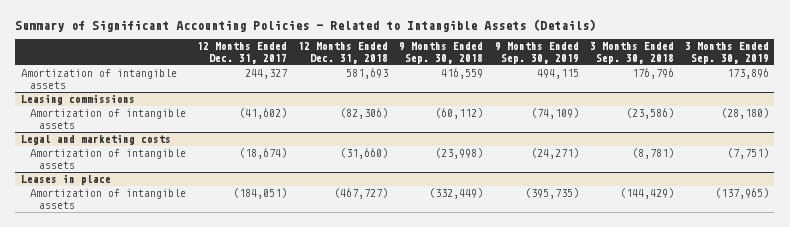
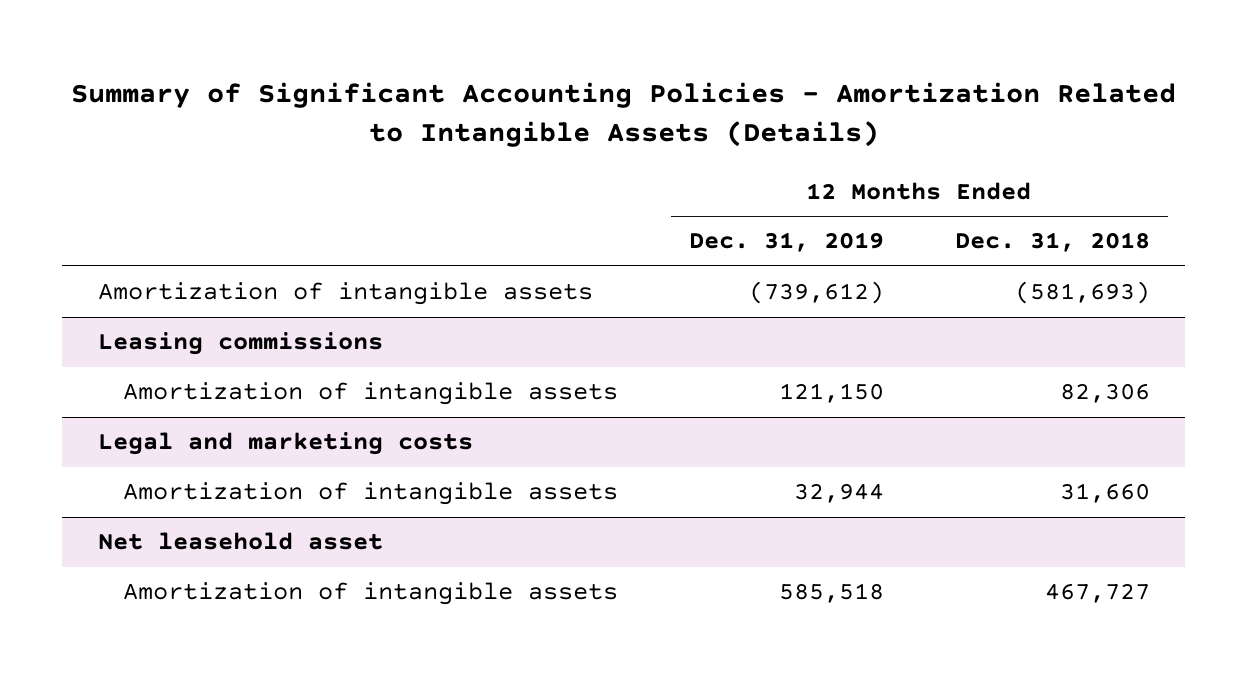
[15,18,597,32] Summary of Significant Accounting Policies - Related to Intangible Assets (Details) -> [70,81,1176,148] Summary of Significant Accounting Policies - Amortization Related to Intangible Assets (Details)
[197,42,288,65] 12 Months Ended Dec. 31, 2017 -> none
[399,42,484,65] 9 Months Ended Sep. 30, 2018 -> none
[494,42,579,65] 9 Months Ended Sep. 30, 2019 -> none
[589,42,674,65] 3 Months Ended Sep. 30, 2018 -> none
[684,42,769,65] 3 Months Ended Sep. 30, 2019 -> none
none -> [688,232,884,253] Dec. 31, 2019
[346,68,389,80] 581,693 -> [1014,281,1150,305] (581,693)
[340,108,389,120] (82,306) -> [1059,383,1150,404] 82,306
[340,148,389,160] (31,660) -> [1059,483,1150,504] 31,660
[20,174,111,186] Leases in place -> [97,532,383,551] Net leasehold asset
[334,188,389,200] (467,727) -> [1044,583,1150,604] 467,727

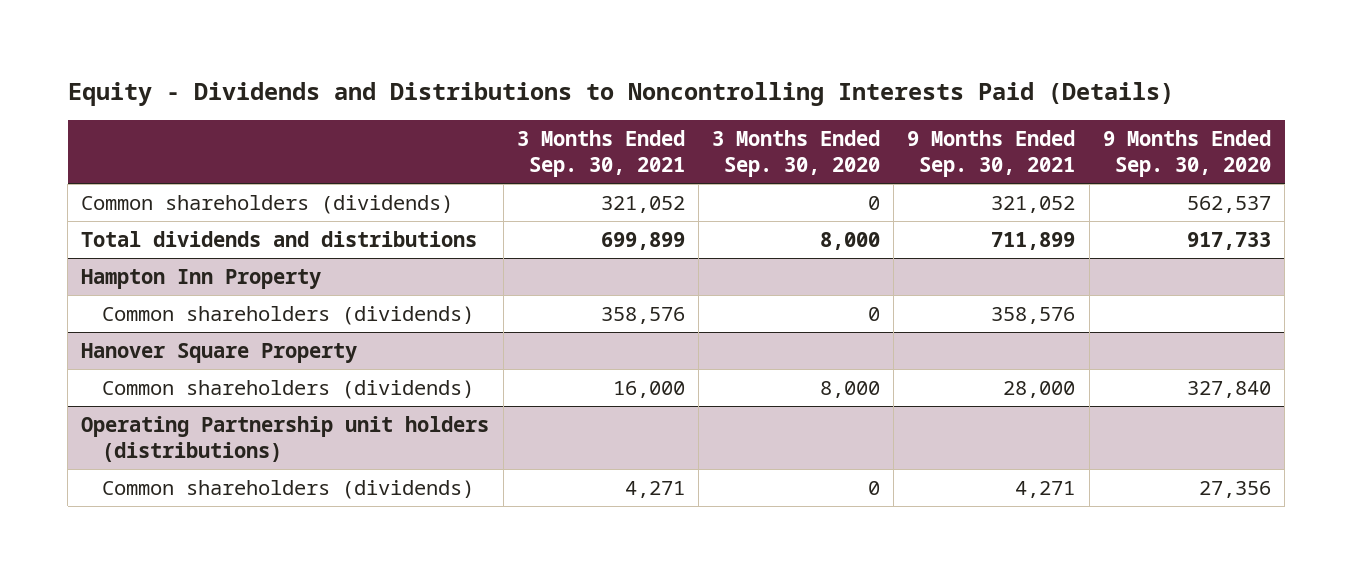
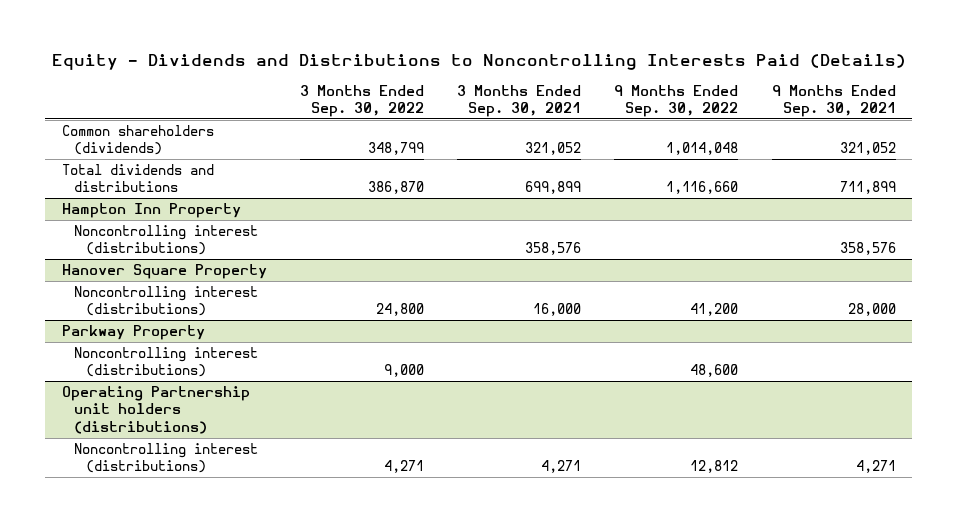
[712,129,881,178] 3 Months Ended Sep. 30, 2020 -> none
[1102,129,1271,178] 9 Months Ended Sep. 30, 2020 -> none
none -> [299,84,424,117] 3 Months Ended Sep. 30, 2022
none -> [614,84,739,117] 9 Months Ended Sep. 30, 2022
[101,305,474,325] Common shareholders (dividends) -> [73,225,258,256] Noncontrolling interest (distributions)
[101,379,474,399] Common shareholders (dividends) -> [73,286,258,317] Noncontrolling interest (distributions)
none -> [61,325,205,341] Parkway Property
none -> [73,347,258,378] Noncontrolling interest (distributions)
[101,479,474,499] Common shareholders (dividends) -> [73,443,258,474] Noncontrolling interest (distributions)

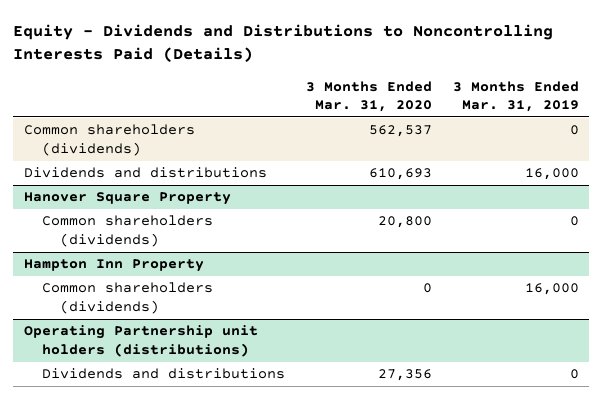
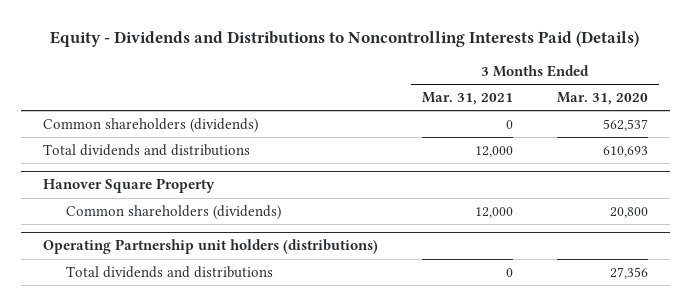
[452,80,579,113] 3 Months Ended Mar. 31, 2019 -> none
none -> [421,92,513,106] Mar. 31, 2021
[23,167,267,179] Dividends and distributions -> [42,143,250,156] Total dividends and distributions
[23,259,204,273] Hampton Inn Property -> none
[41,282,213,315] Common shareholders (dividends) -> none
[41,368,285,380] Dividends and distributions -> [65,265,273,278] Total dividends and distributions

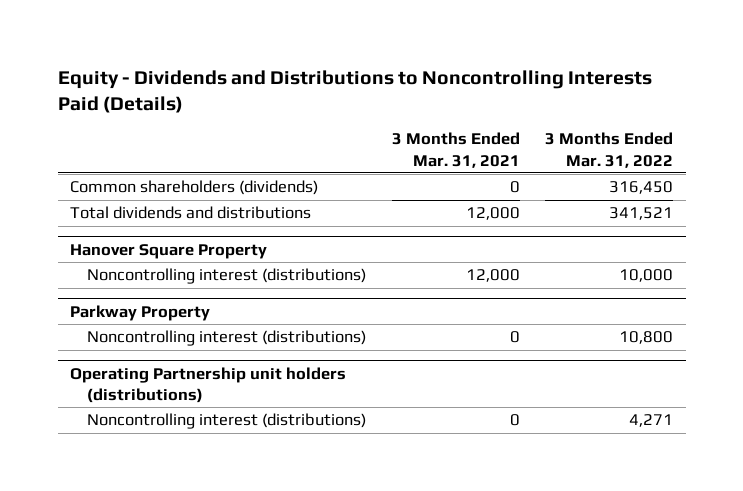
[556,92,648,106] Mar. 31, 2020 -> none
none -> [545,132,674,168] 3 Months Ended Mar. 31, 2022
[65,204,281,220] Common shareholders (dividends) -> none
none -> [87,268,367,285] Noncontrolling interest (distributions)
none -> [70,304,211,321] Parkway Property
none -> [87,330,367,347] Noncontrolling interest (distributions)
[65,265,273,278] Total dividends and distributions -> none
none -> [87,413,367,430] Noncontrolling interest (distributions)

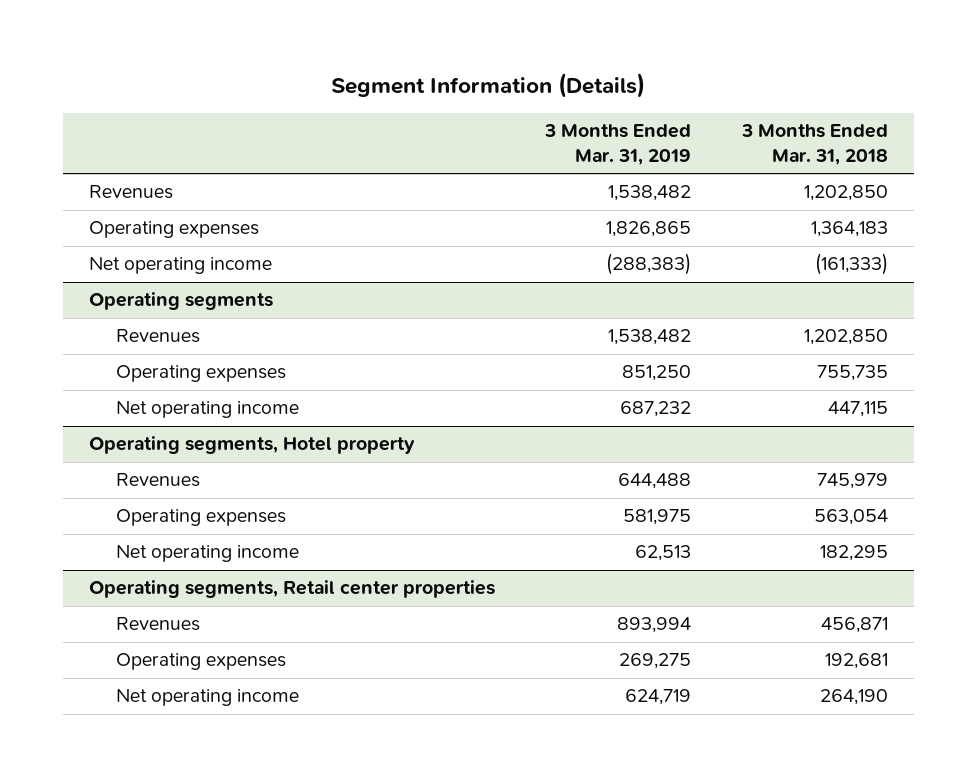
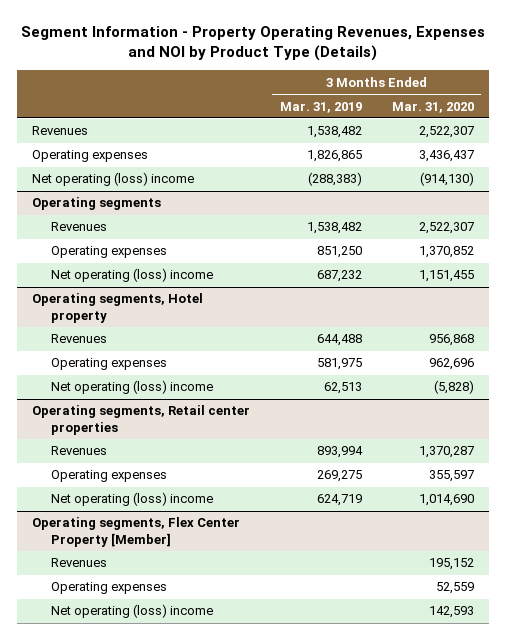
[331,73,646,99] Segment Information (Details) -> [20,26,485,62] Segment Information - Property Operating Revenues, Expenses and NOI by Product Type (Details)
[741,124,889,166] 3 Months Ended Mar. 31, 2018 -> none
none -> [391,101,474,113] Mar. 31, 2020
[88,257,272,275] Net operating income -> [32,172,195,187] Net operating (loss) income
[116,401,300,419] Net operating income -> [50,268,213,283] Net operating (loss) income
[116,545,300,563] Net operating income -> [50,380,213,395] Net operating (loss) income
[116,689,300,707] Net operating income -> [50,492,213,507] Net operating (loss) income
none -> [32,517,241,548] Operating segments, Flex Center Property [Member]
none -> [50,558,107,568] Revenues
none -> [50,582,167,595] Operating expenses
none -> [50,604,213,619] Net operating (loss) income

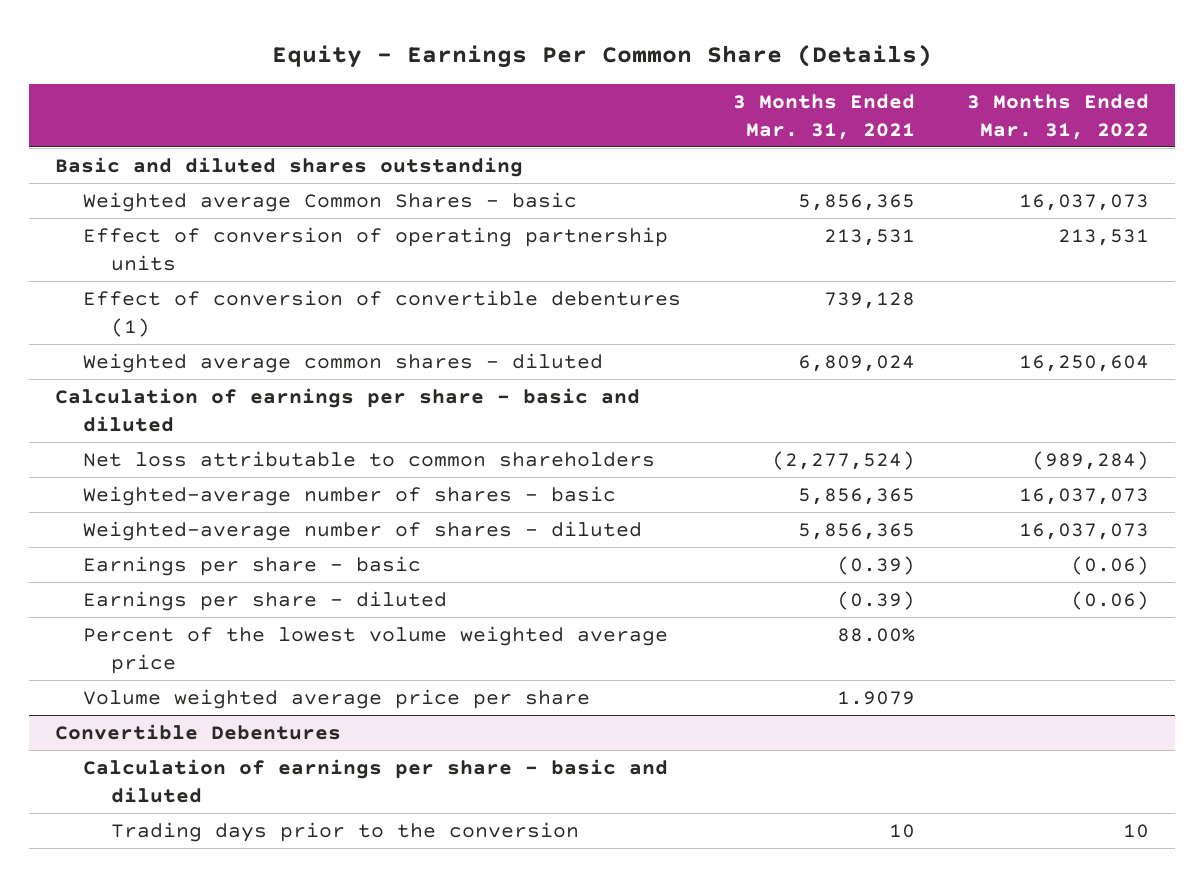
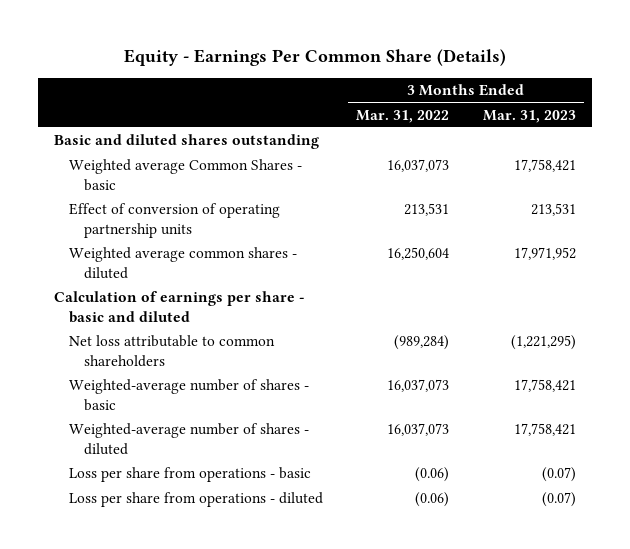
[732,93,915,140] 3 Months Ended Mar. 31, 2021 -> none
none -> [482,109,576,123] Mar. 31, 2023
[82,289,681,337] Effect of conversion of convertible debentures (1) -> none
[82,625,668,674] Percent of the lowest volume weighted average price -> none
[82,688,590,709] Volume weighted average price per share -> none
[54,723,341,740] Convertible Debentures -> none
[82,758,668,803] Calculation of earnings per share - basic and diluted -> none
[110,821,579,842] Trading days prior to the conversion -> none
[82,555,421,576] Earnings per share - basic -> [69,467,312,483] Loss per share from operations - basic
[82,590,447,611] Earnings per share - diluted -> [69,492,324,508] Loss per share from operations - diluted

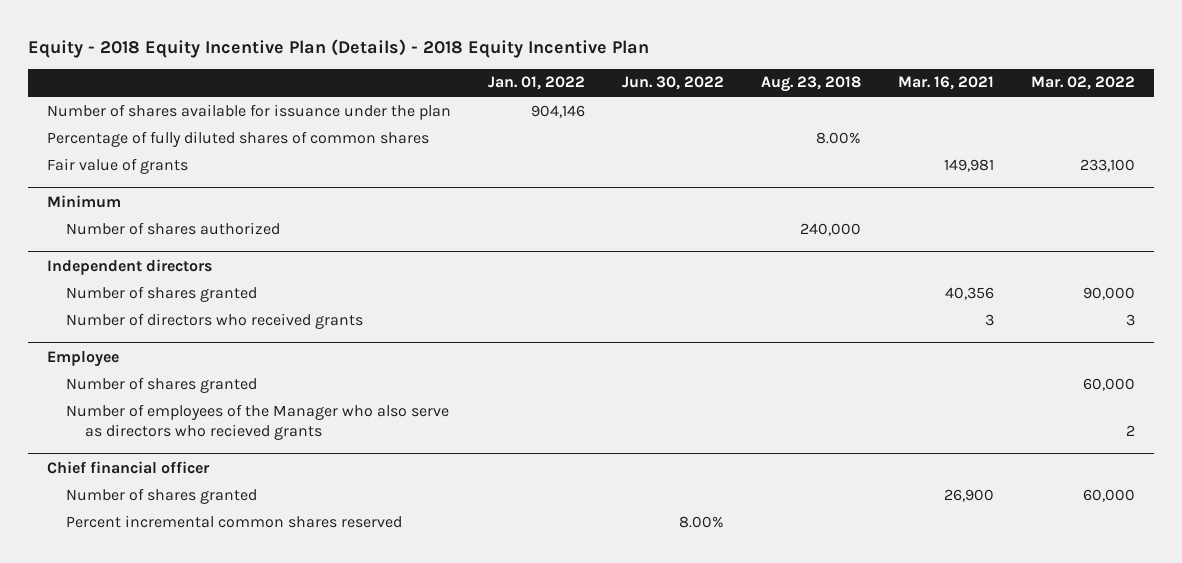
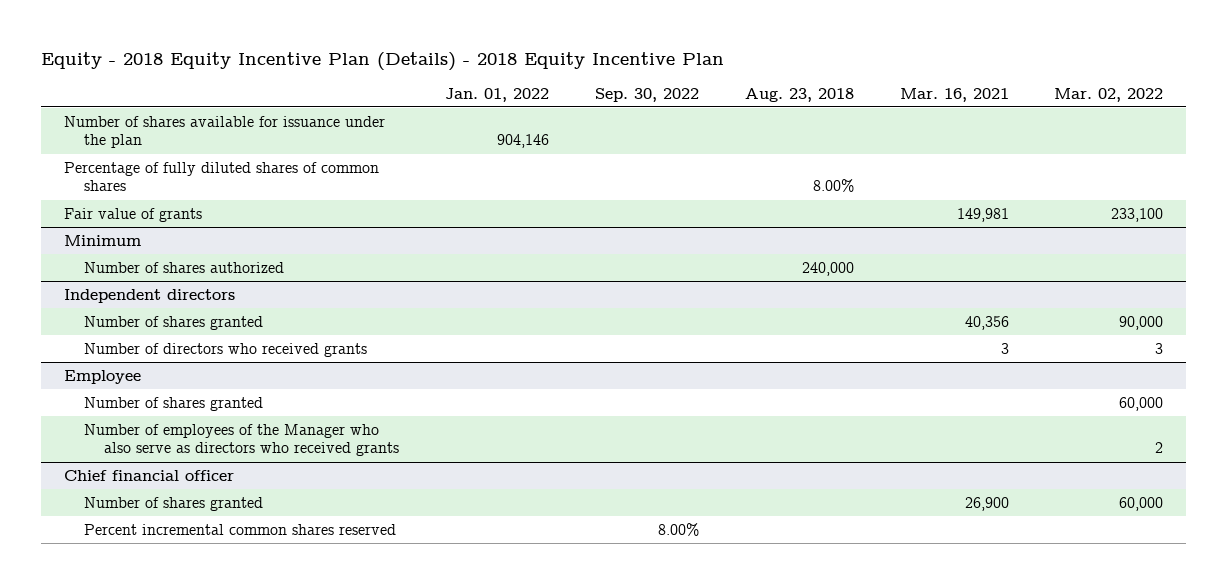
[621,76,724,91] Jun. 30, 2022 -> none
none -> [594,87,699,102] Sep. 30, 2022
[65,403,449,440] Number of employees of the Manager who also serve as directors who recieved grants -> [83,423,400,457] Number of employees of the Manager who also serve as directors who received grants

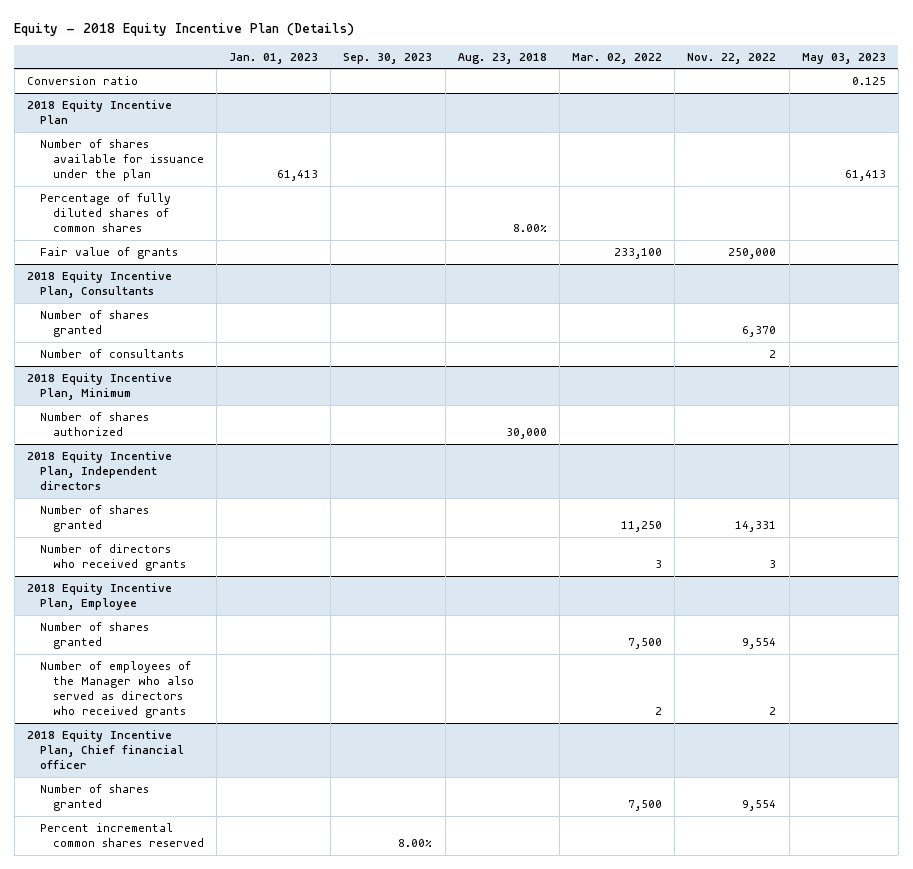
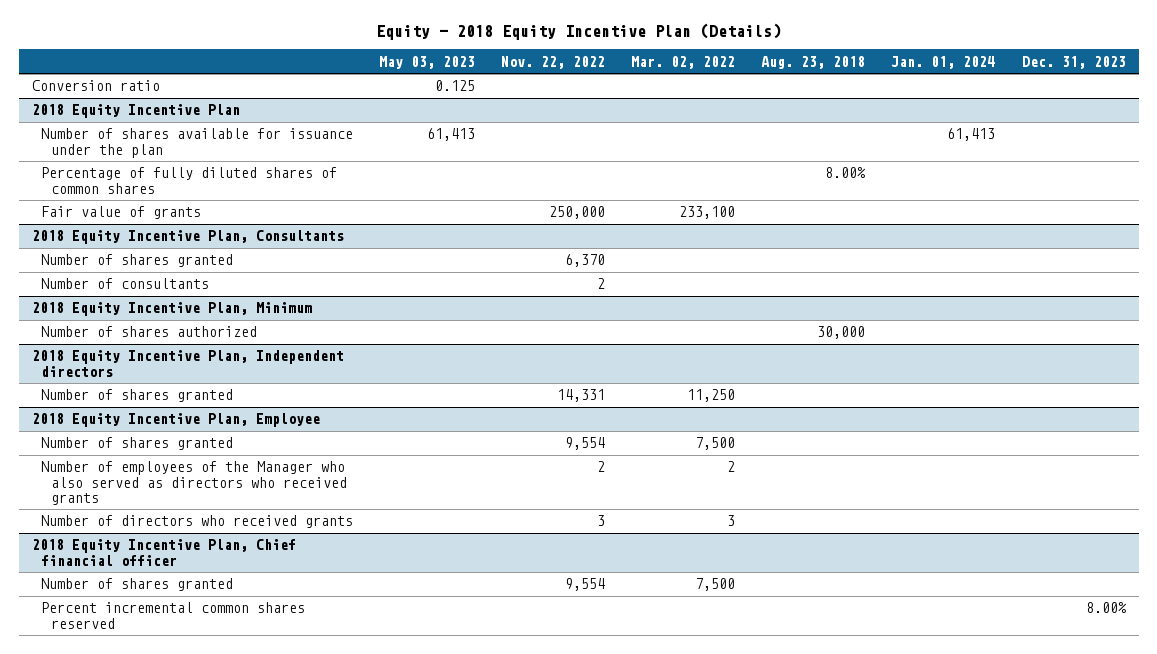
[229,52,319,64] Jan. 01, 2023 -> none
[343,52,433,64] Sep. 30, 2023 -> none
none -> [891,55,996,69] Jan. 01, 2024
none -> [1021,55,1126,69] Dec. 31, 2023
[39,543,186,572] Number of directors who received grants -> none
none -> [41,515,354,529] Number of directors who received grants

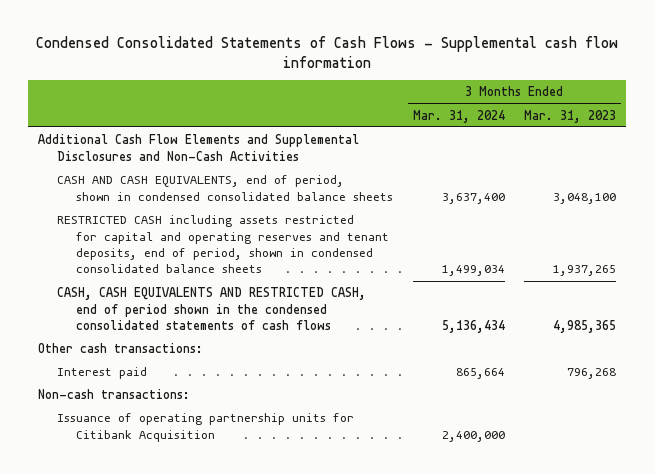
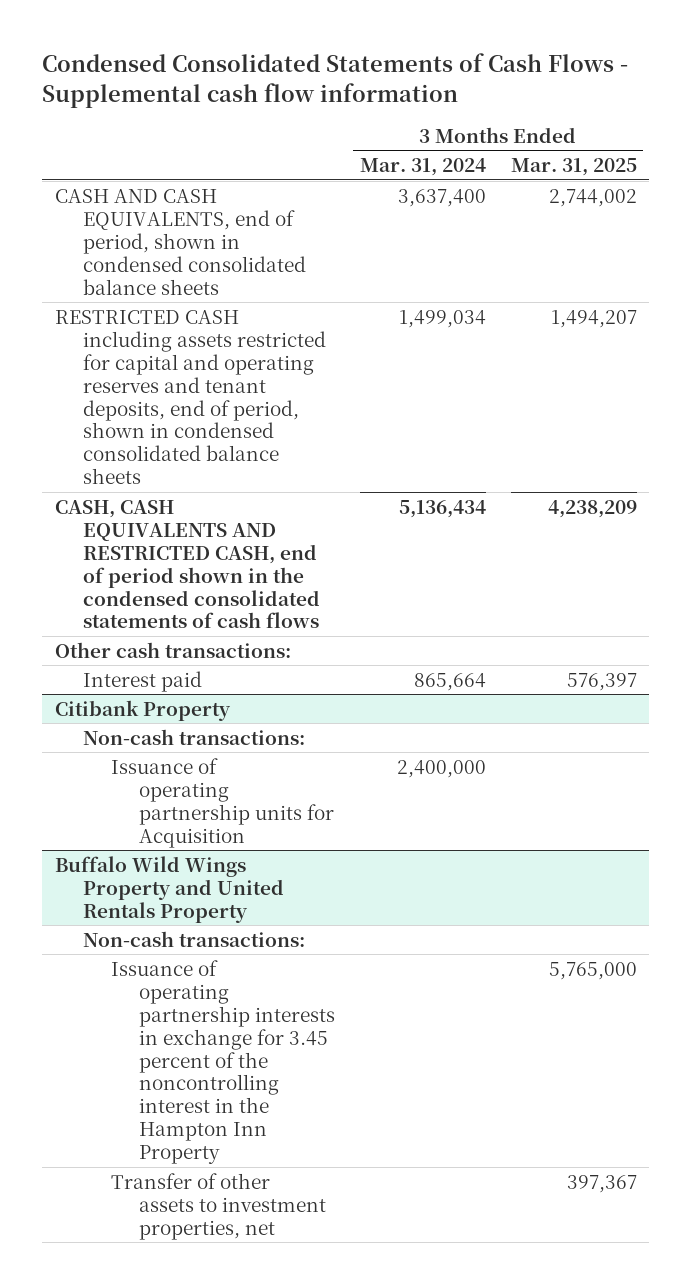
[524,109,617,123] Mar. 31, 2023 -> none
none -> [510,158,637,177] Mar. 31, 2025
[37,134,359,161] Additional Cash Flow Elements and Supplemental Disclosures and Non-Cash Activities -> none
none -> [54,699,231,721] Citibank Property
[56,413,354,442] Issuance of operating partnership units for Citibank Acquisition -> [110,757,334,848] Issuance of operating partnership units for Acquisition
none -> [54,855,284,923] Buffalo Wild Wings Property and United Rentals Property
none -> [82,930,305,947] Non-cash transactions:
none -> [110,959,335,1165] Issuance of operating partnership interests in exchange for 3.45 percent of the noncontrolling interest in the Hampton Inn Property
none -> [110,1172,326,1240] Transfer of other assets to investment properties, net

